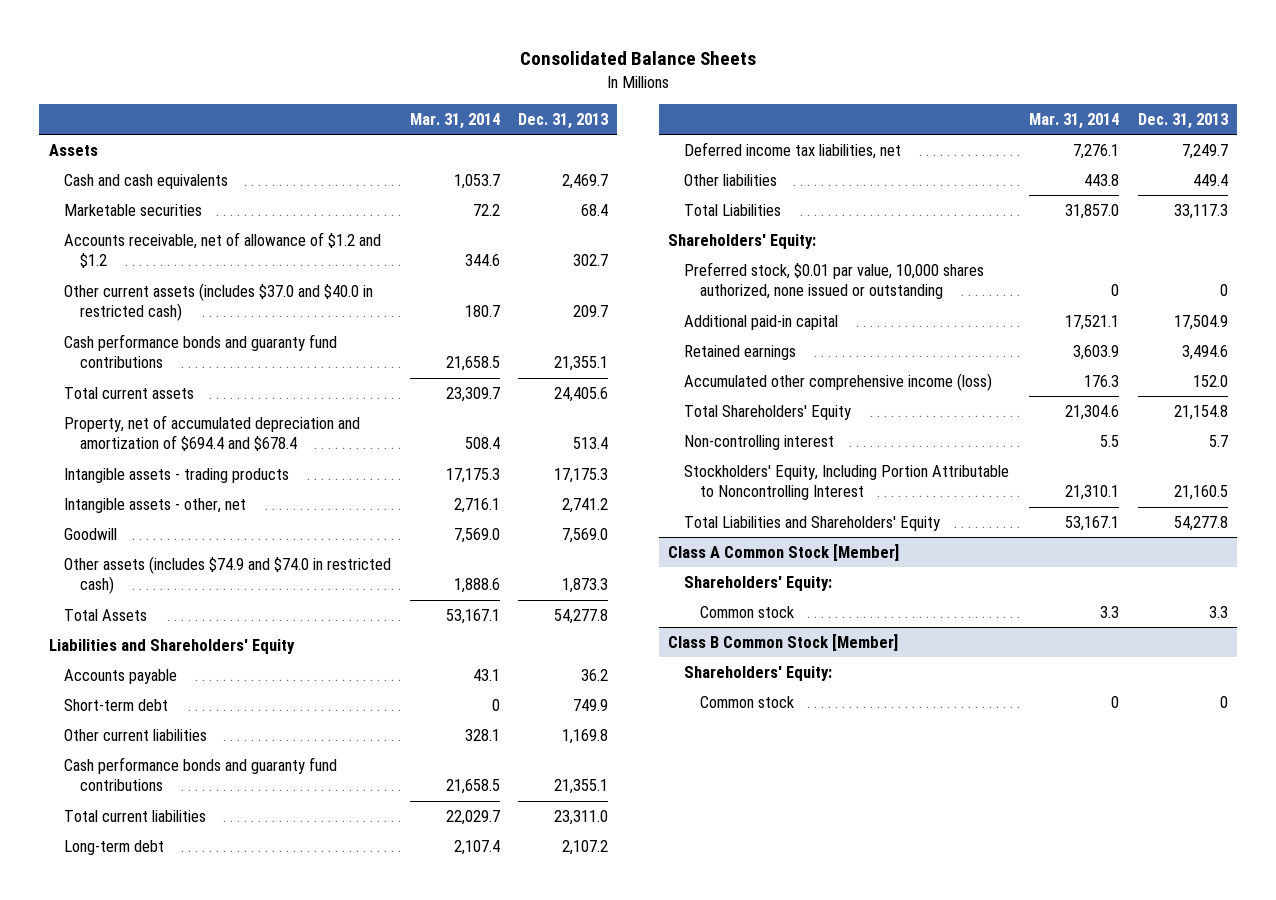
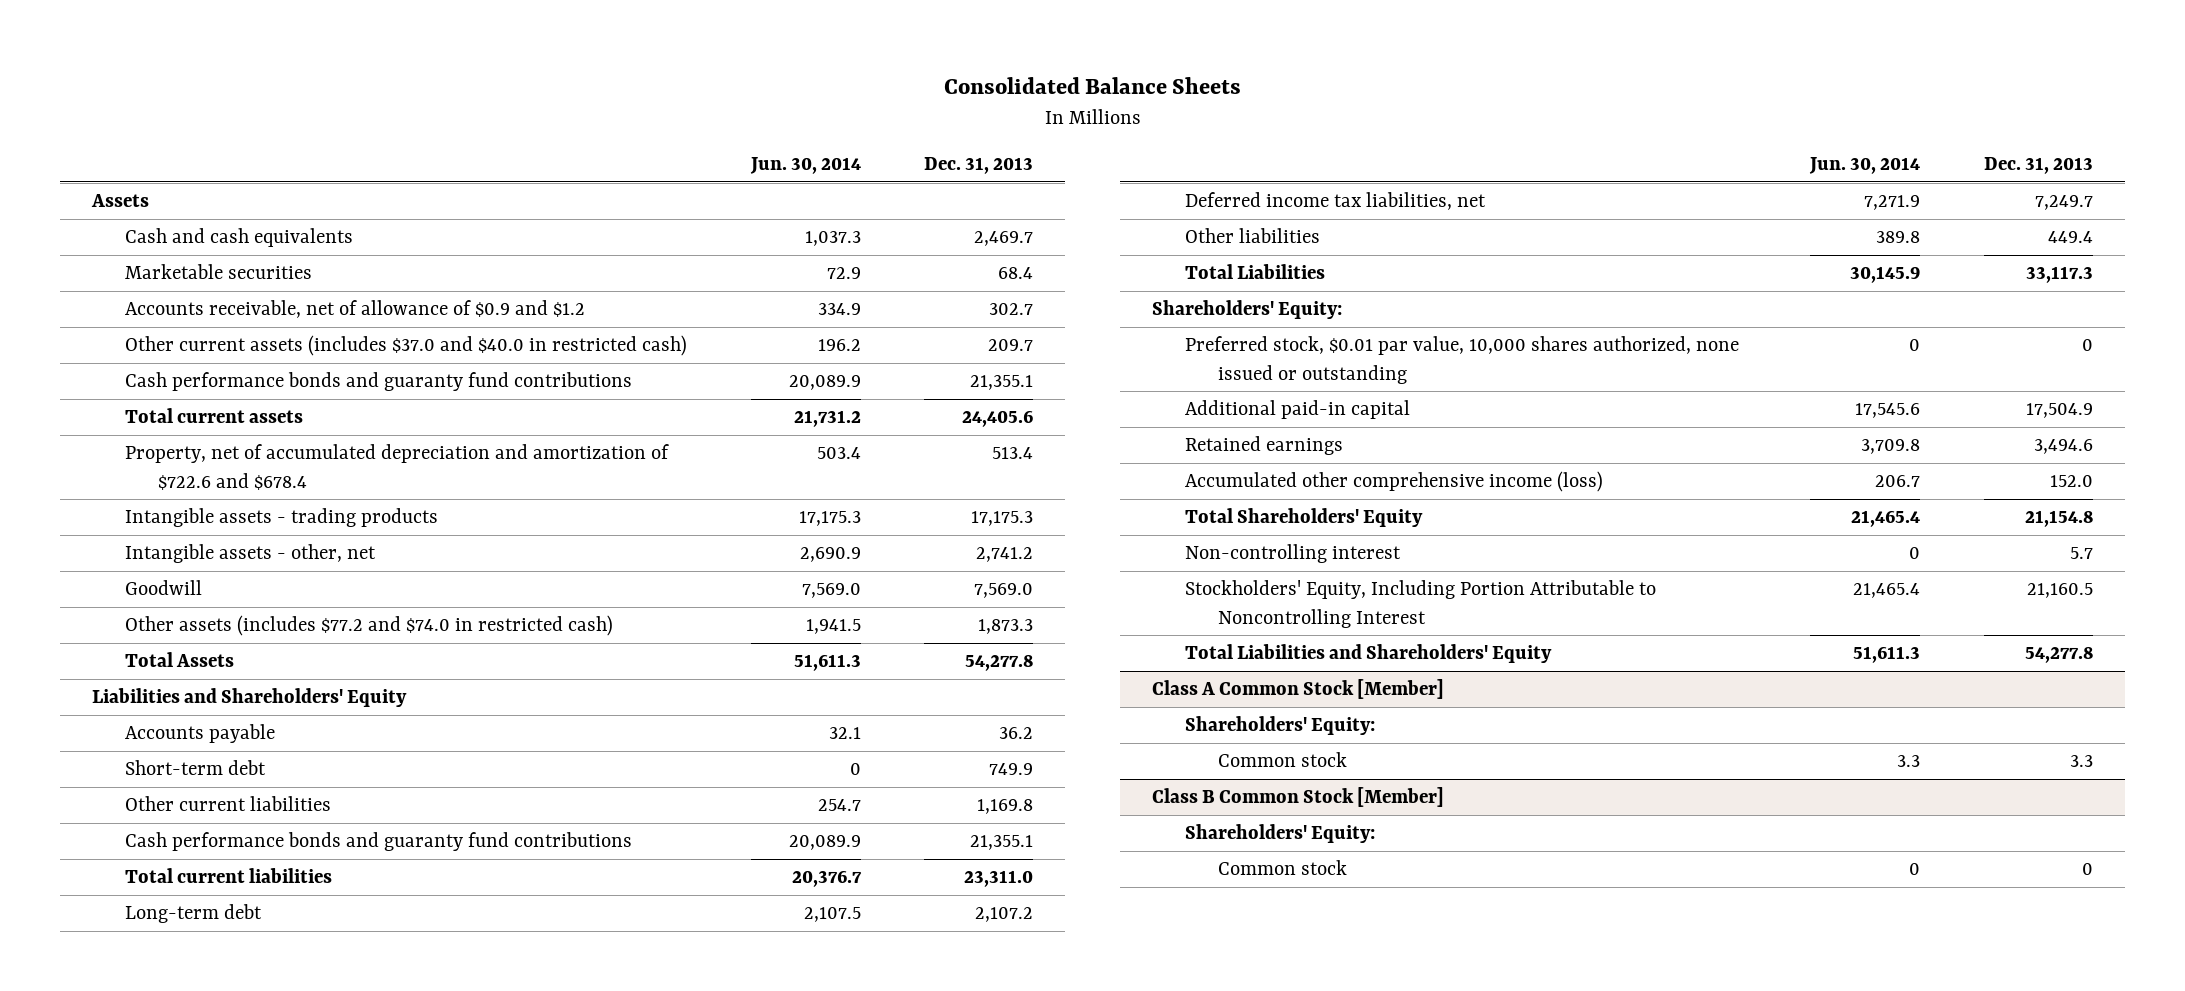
[409,113,500,130] Mar. 31, 2014 -> none
none -> [749,157,861,175] Jun. 30, 2014
[64,231,382,269] Accounts receivable, net of allowance of $1.2 and $1.2 -> [125,300,586,319] Accounts receivable, net of allowance of $0.9 and $1.2
[64,414,361,452] Property, net of accumulated depreciation and amortization of $694.4 and $678.4 -> [125,444,670,490] Property, net of accumulated depreciation and amortization of $722.6 and $678.4
[64,555,392,595] Other assets (includes $74.9 and $74.0 in restricted cash) -> [125,615,614,637] Other assets (includes $77.2 and $74.0 in restricted cash)

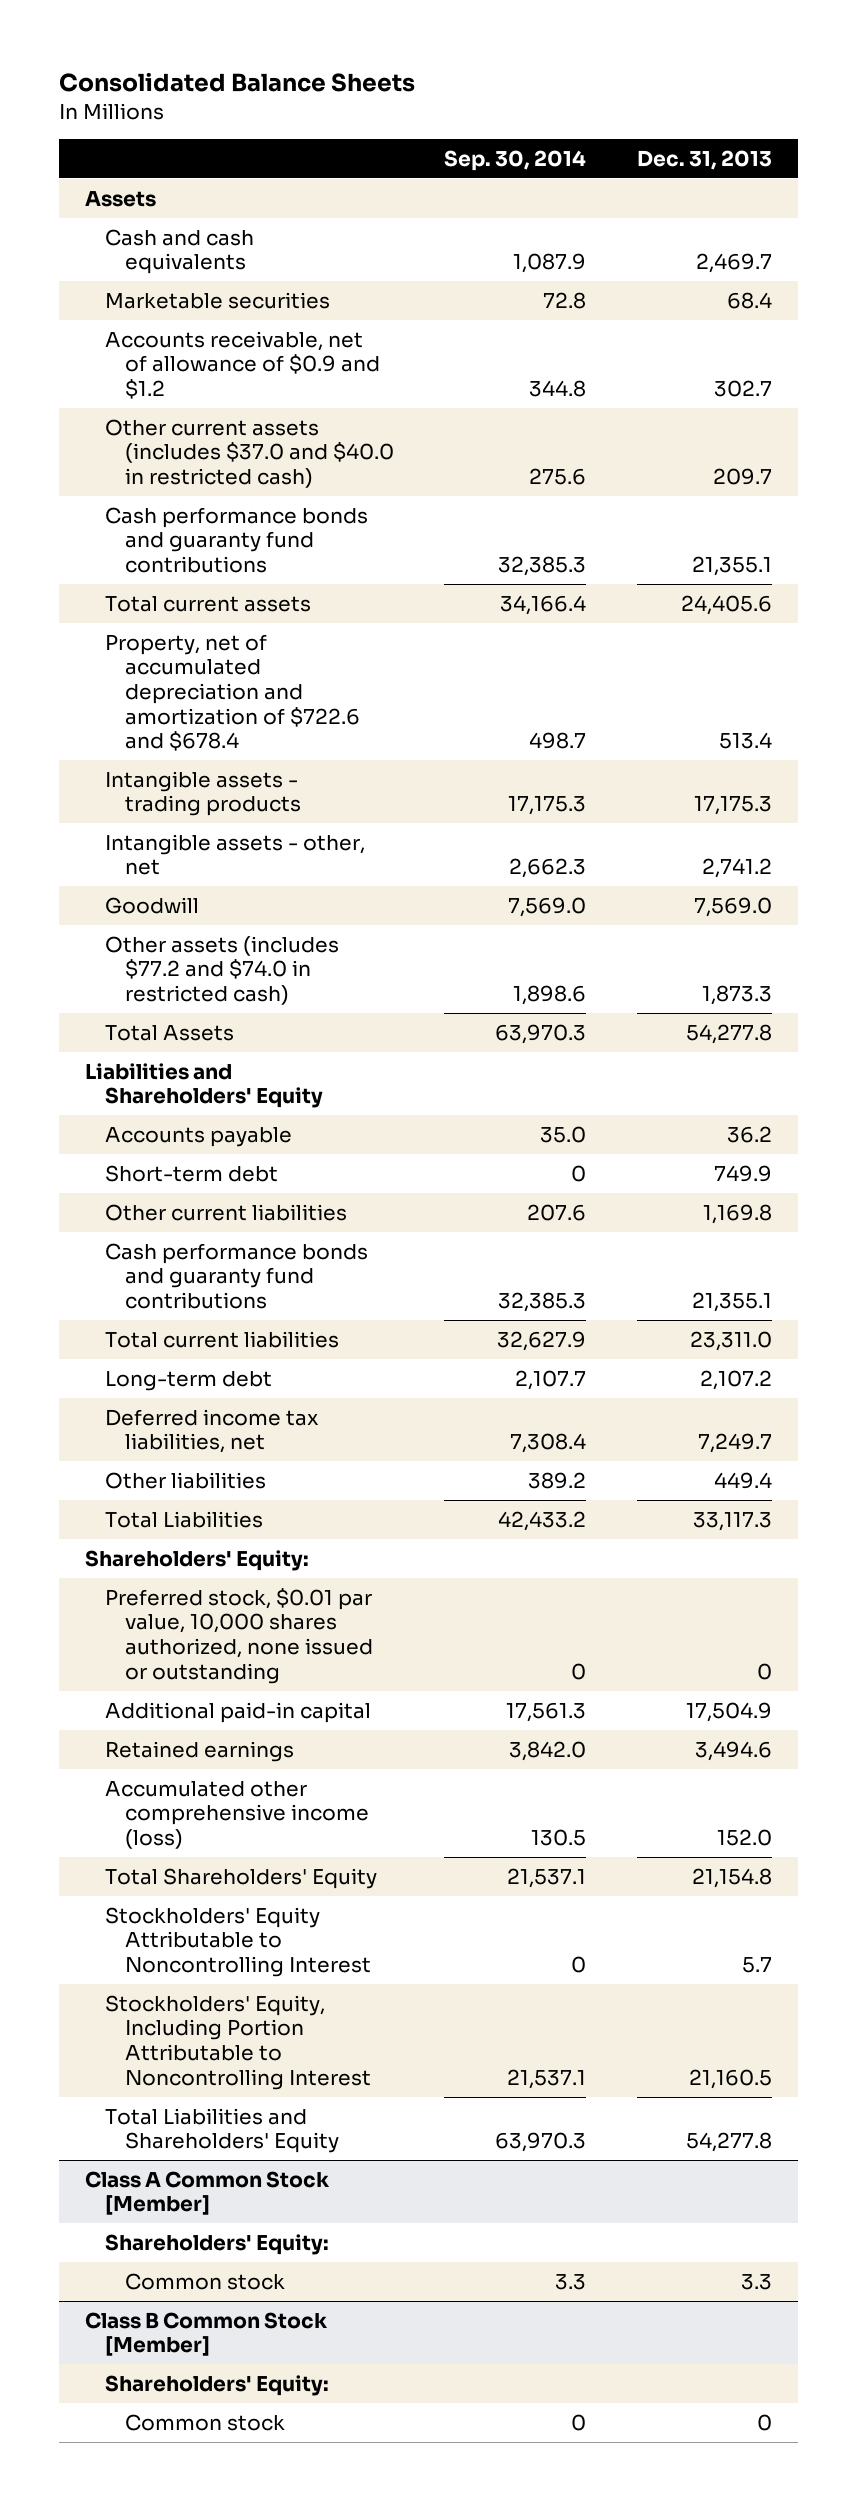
[749,157,861,175] Jun. 30, 2014 -> none
none -> [444,149,587,171] Sep. 30, 2014
[1184,544,1401,564] Non-controlling interest -> [104,1906,371,1978] Stockholders' Equity Attributable to Noncontrolling Interest

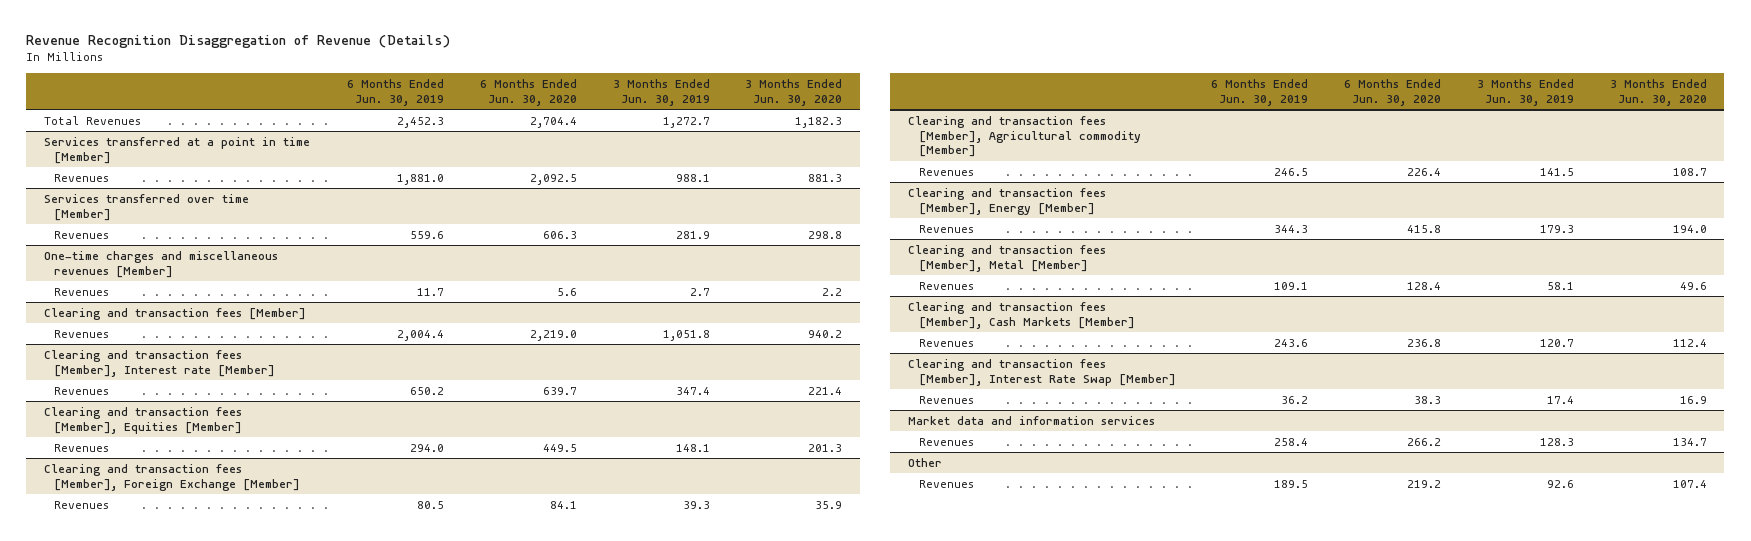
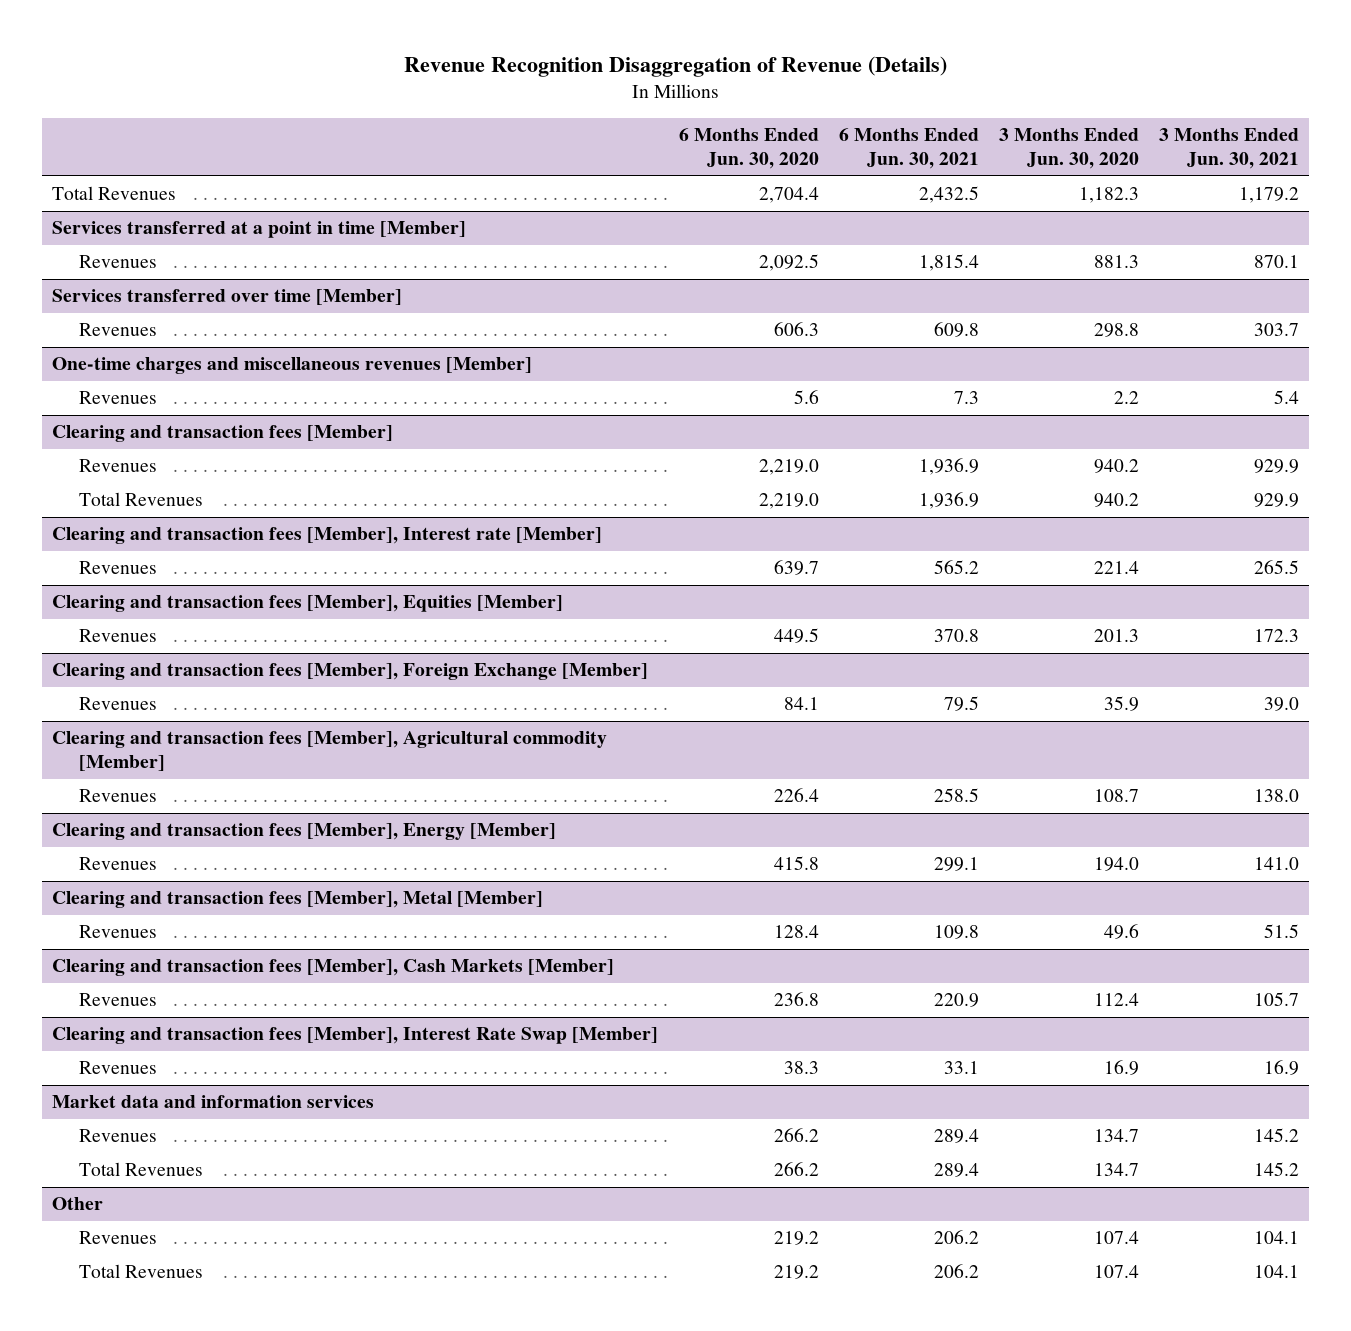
[347,78,445,106] 6 Months Ended Jun. 30, 2019 -> none
[612,78,710,106] 3 Months Ended Jun. 30, 2019 -> none
none -> [838,127,979,170] 6 Months Ended Jun. 30, 2021
none -> [1159,127,1300,170] 3 Months Ended Jun. 30, 2021
none -> [79,492,204,507] Total Revenues
none -> [79,1162,204,1177] Total Revenues
none -> [79,1264,204,1279] Total Revenues

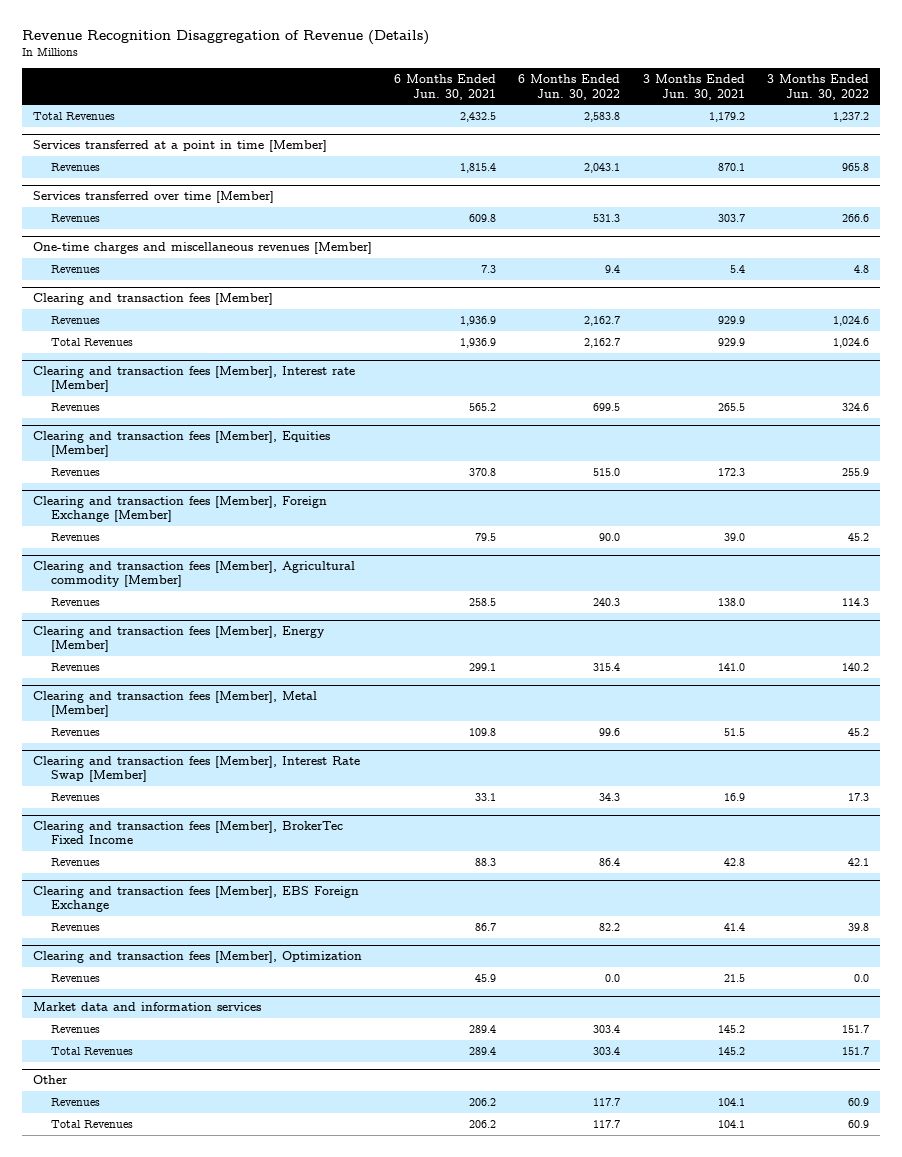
[678,127,819,170] 6 Months Ended Jun. 30, 2020 -> none
[998,127,1139,170] 3 Months Ended Jun. 30, 2020 -> none
none -> [518,74,621,100] 6 Months Ended Jun. 30, 2022
none -> [766,74,869,100] 3 Months Ended Jun. 30, 2022
[52,959,615,977] Clearing and transaction fees [Member], Cash Markets [Member] -> none
[79,993,158,1007] Revenues -> none
none -> [32,821,343,845] Clearing and transaction fees [Member], BrokerTec Fixed Income
none -> [51,857,101,866] Revenues
none -> [32,886,359,913] Clearing and transaction fees [Member], EBS Foreign Exchange
none -> [51,922,101,931] Revenues
none -> [32,951,362,964] Clearing and transaction fees [Member], Optimization
none -> [51,973,101,982] Revenues

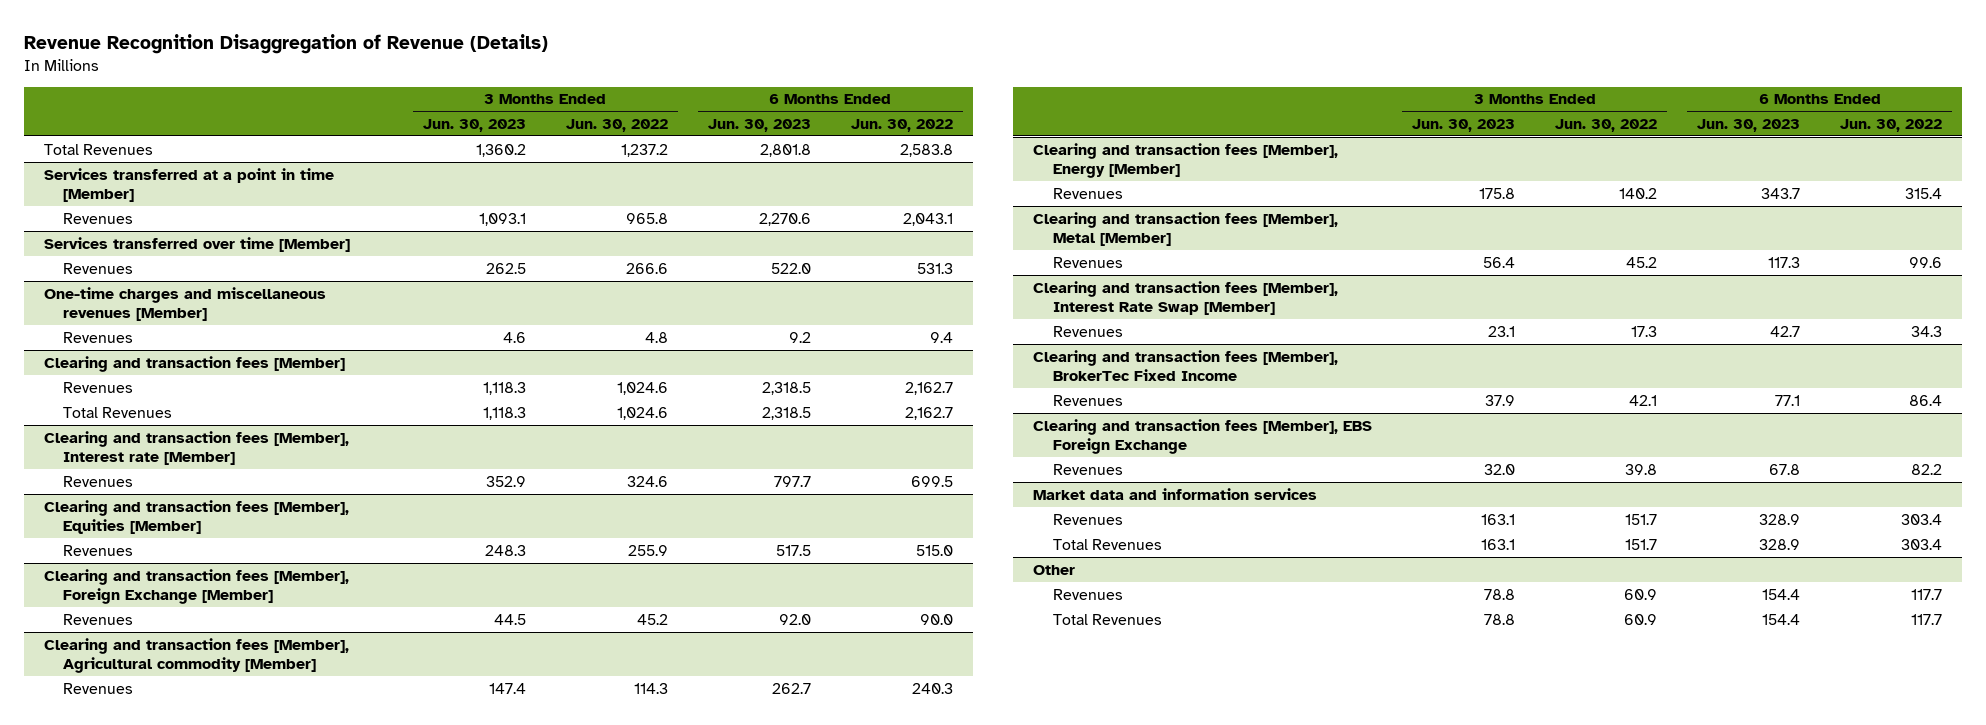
[394,74,497,100] 6 Months Ended Jun. 30, 2021 -> none
[642,74,745,100] 3 Months Ended Jun. 30, 2021 -> none
none -> [422,118,526,132] Jun. 30, 2023
none -> [707,118,811,132] Jun. 30, 2023
[32,951,362,964] Clearing and transaction fees [Member], Optimization -> none
[51,973,101,982] Revenues -> none

